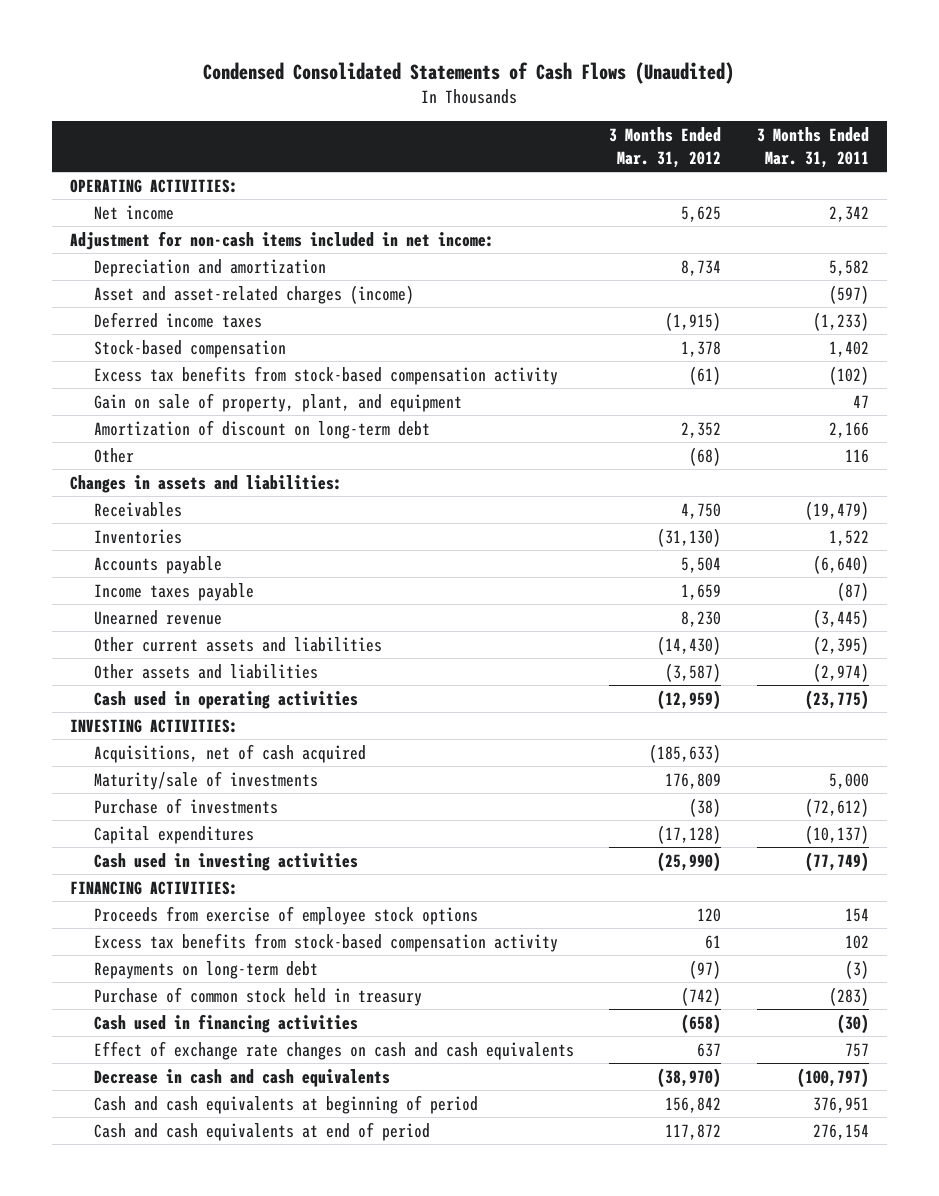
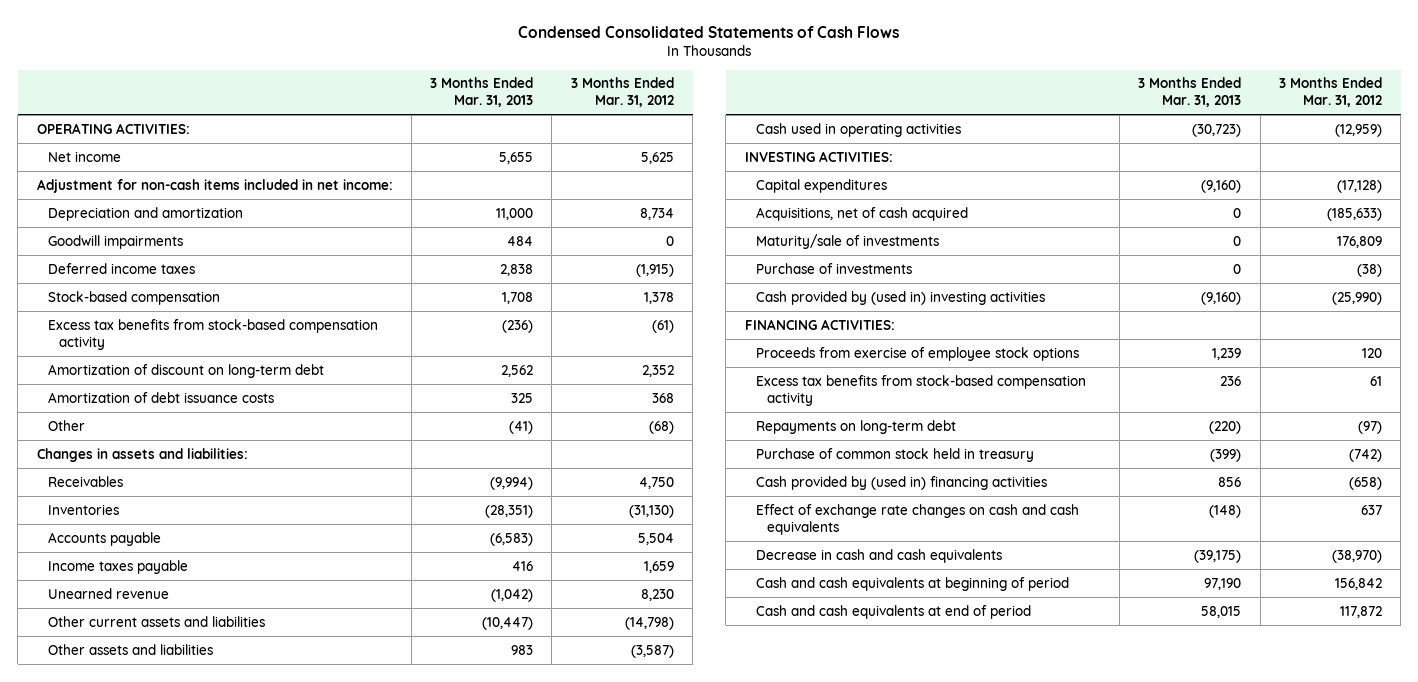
[203,62,735,85] Condensed Consolidated Statements of Cash Flows (Unaudited) -> [518,26,900,39] Condensed Consolidated Statements of Cash Flows
[756,126,869,168] 3 Months Ended Mar. 31, 2011 -> none
none -> [430,77,534,108] 3 Months Ended Mar. 31, 2013
[93,284,414,304] Asset and asset-related charges (income) -> none
none -> [47,234,183,249] Goodwill impairments
[93,392,462,412] Gain on sale of property, plant, and equipment -> none
none -> [47,391,274,403] Amortization of debt issuance costs
[657,635,722,655] (14,430) -> [624,616,674,630] (14,798)
[93,825,254,844] Capital expenditures -> [756,178,888,193] Capital expenditures
[93,852,358,871] Cash used in investing activities -> [756,290,1046,305] Cash provided by (used in) investing activities
[93,1013,358,1033] Cash used in financing activities -> [756,475,1048,490] Cash provided by (used in) financing activities

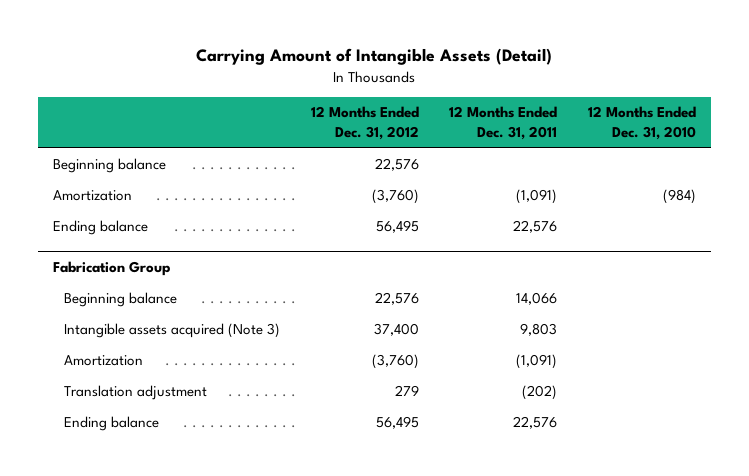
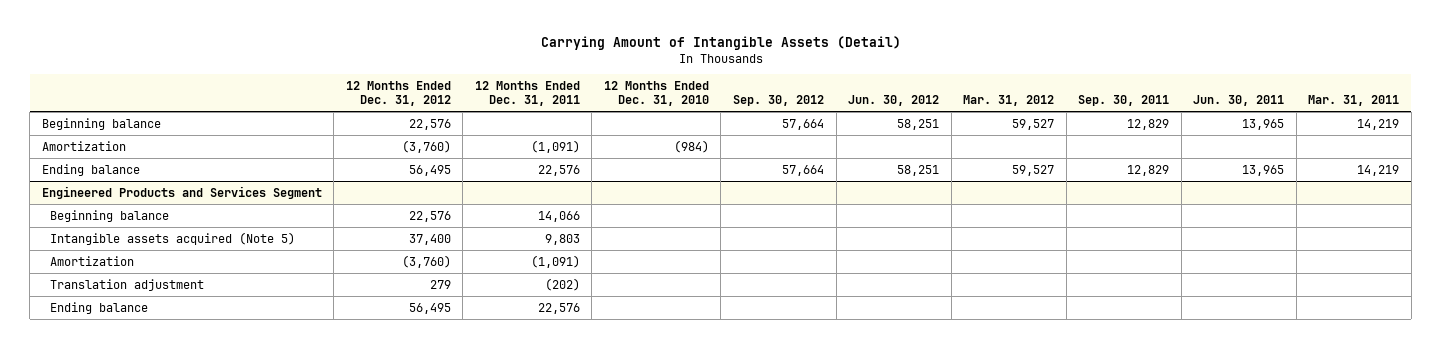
none -> [733,95,825,107] Sep. 30, 2012
none -> [848,95,940,107] Jun. 30, 2012
none -> [963,95,1055,107] Mar. 31, 2012
none -> [1078,95,1170,107] Sep. 30, 2011
none -> [1193,95,1285,107] Jun. 30, 2011
none -> [1308,95,1400,107] Mar. 31, 2011
[52,261,170,277] Fabrication Group -> none
none -> [41,185,322,199] Engineered Products and Services Segment
[64,323,281,339] Intangible assets acquired (Note 3) -> [50,231,296,245] Intangible assets acquired (Note 5)

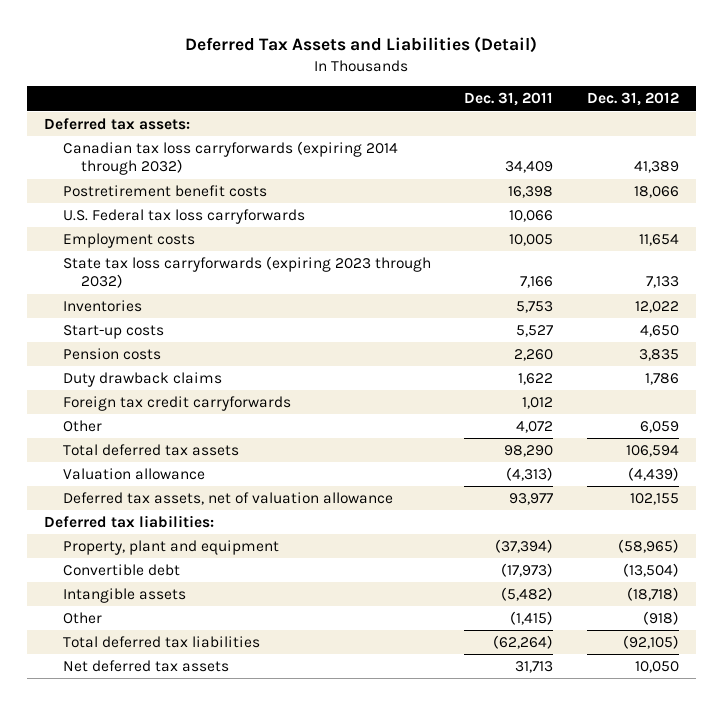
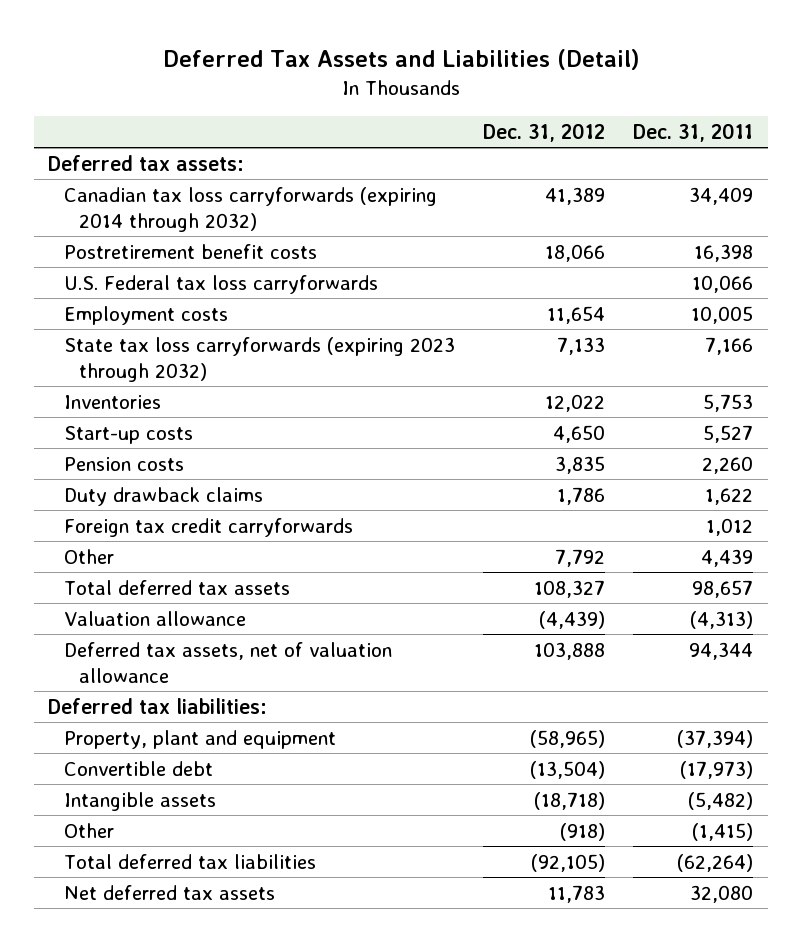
[516,420,554,433] 4,072 -> [701,548,754,567] 4,439
[640,420,680,433] 6,059 -> [555,548,606,567] 7,792
[504,444,554,457] 98,290 -> [692,579,754,598] 98,657
[626,444,680,457] 106,594 -> [534,579,606,598] 108,327
[509,492,554,505] 93,977 -> [689,641,754,660] 94,344
[630,492,680,505] 102,155 -> [534,641,606,660] 103,888
[515,660,554,673] 31,713 -> [690,884,754,903] 32,080
[635,660,680,673] 10,050 -> [548,884,606,903] 11,783

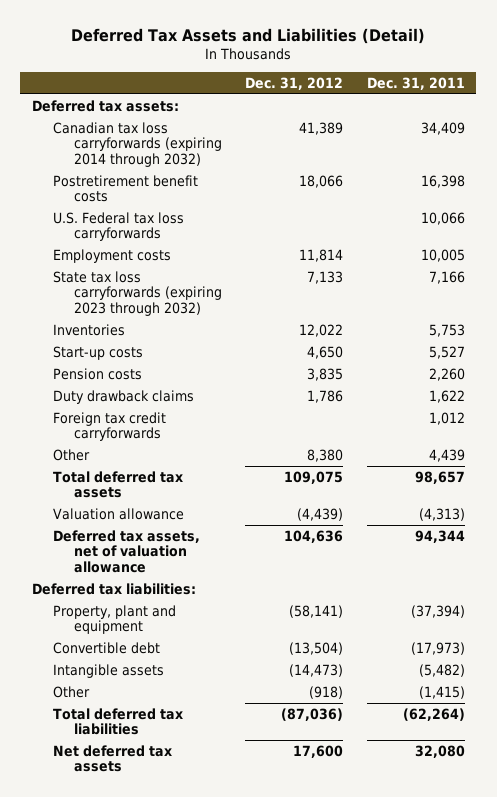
[547,305,606,324] 11,654 -> [299,248,344,262] 11,814
[555,548,606,567] 7,792 -> [307,448,344,462] 8,380
[534,579,606,598] 108,327 -> [284,470,344,484] 109,075
[534,641,606,660] 103,888 -> [284,529,344,543] 104,636
[530,729,606,748] (58,965) -> [289,604,344,618] (58,141)
[534,791,606,810] (18,718) -> [289,663,344,677] (14,473)
[531,853,606,872] (92,105) -> [281,707,344,721] (87,036)
[548,884,606,903] 11,783 -> [293,744,344,758] 17,600

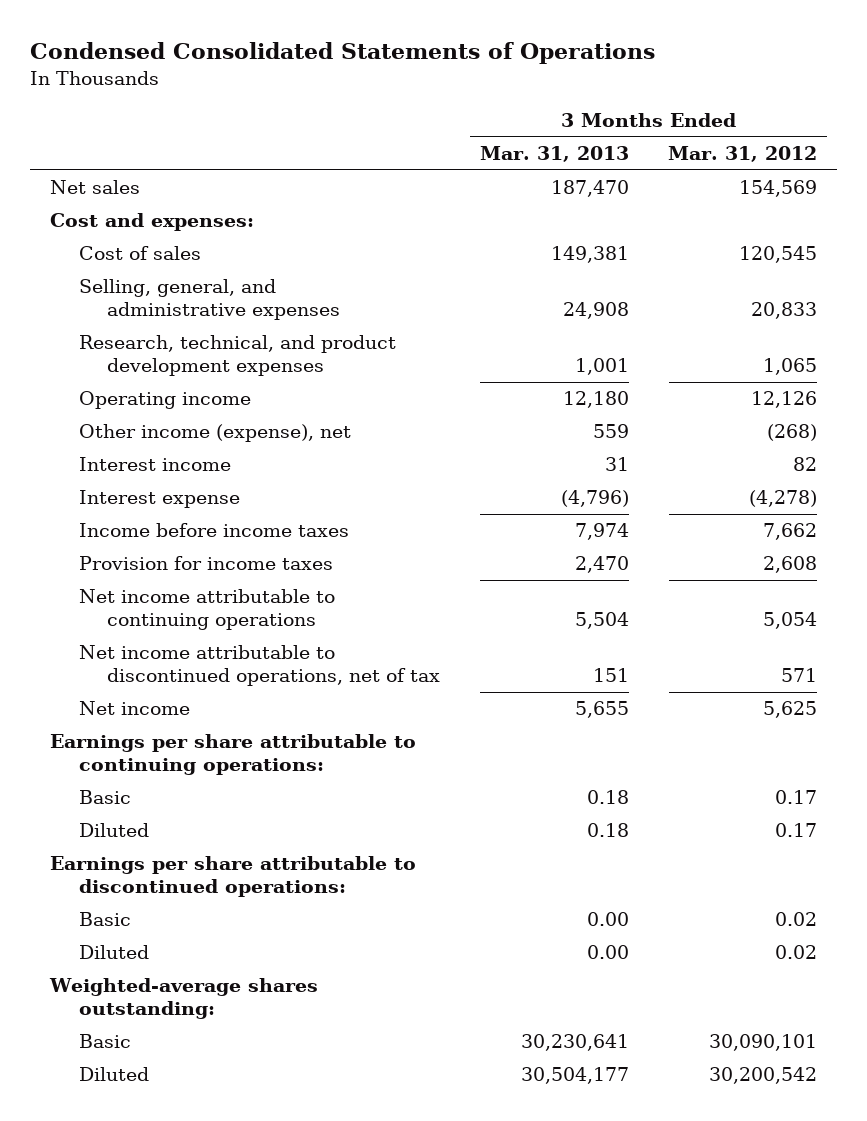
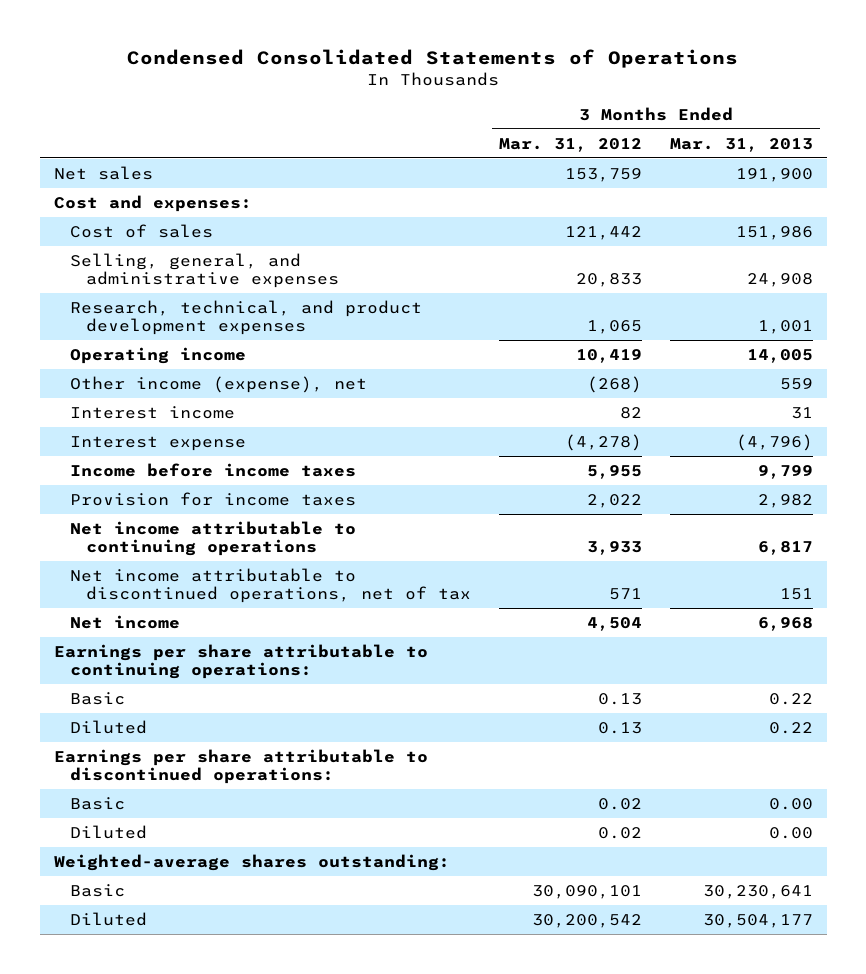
[550,180,629,198] 187,470 -> [735,167,813,182] 191,900
[739,180,818,198] 154,569 -> [565,167,643,182] 153,759
[550,246,629,264] 149,381 -> [735,225,813,240] 151,986
[739,246,818,264] 120,545 -> [565,225,643,240] 121,442
[562,391,629,409] 12,180 -> [746,348,813,363] 14,005
[751,391,818,409] 12,126 -> [576,348,643,363] 10,419
[574,523,629,541] 7,974 -> [757,464,813,479] 9,799
[763,523,818,541] 7,662 -> [587,464,643,479] 5,955
[574,556,629,574] 2,470 -> [757,493,813,508] 2,982
[763,556,818,574] 2,608 -> [587,493,643,508] 2,022
[574,612,629,630] 5,504 -> [757,541,813,556] 6,817
[763,612,818,630] 5,054 -> [587,541,643,556] 3,933
[574,701,629,719] 5,655 -> [757,616,813,631] 6,968
[763,701,818,719] 5,625 -> [587,616,643,631] 4,504
[586,790,629,805] 0.18 -> [768,692,813,705] 0.22
[775,790,818,805] 0.17 -> [598,692,643,705] 0.13
[586,823,629,838] 0.18 -> [768,721,813,734] 0.22
[775,823,818,838] 0.17 -> [598,721,643,734] 0.13

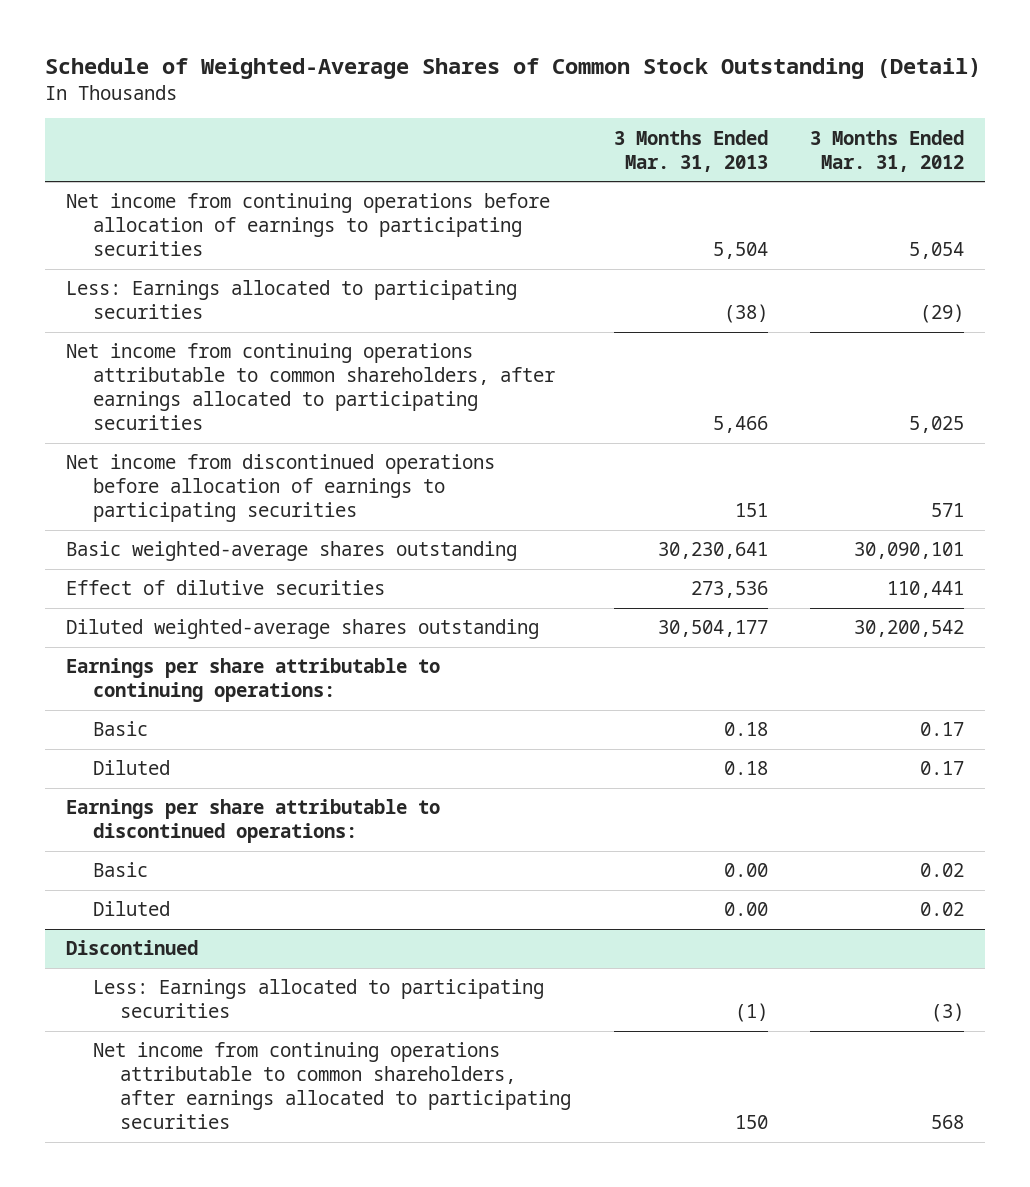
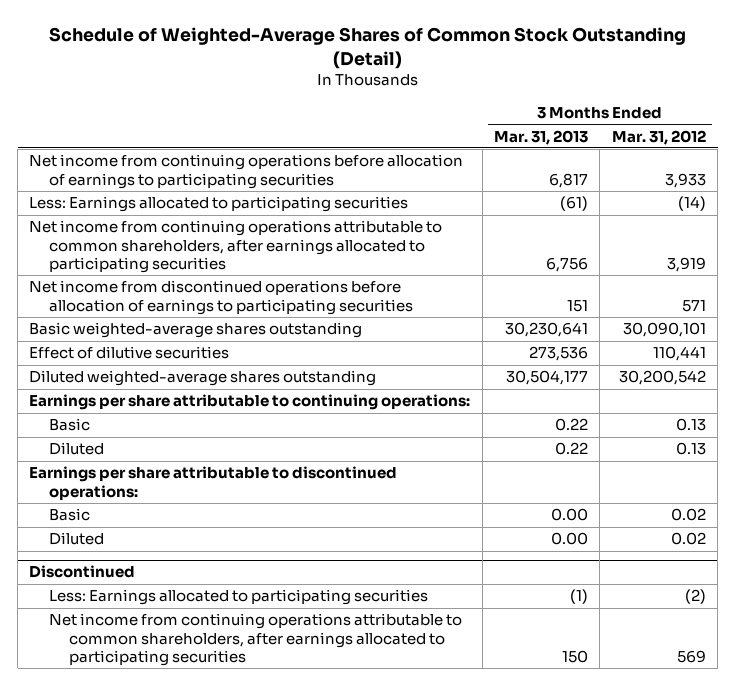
[712,242,768,260] 5,504 -> [549,172,589,188] 6,817
[908,242,964,260] 5,054 -> [664,172,706,188] 3,933
[723,304,768,324] (38) -> [560,196,589,212] (61)
[919,304,964,324] (29) -> [677,196,706,212] (14)
[712,416,768,434] 5,466 -> [546,256,589,272] 6,756
[908,416,964,434] 5,025 -> [666,256,706,272] 3,919
[723,722,768,737] 0.18 -> [555,418,589,432] 0.22
[919,722,964,737] 0.17 -> [675,418,706,432] 0.13
[723,761,768,776] 0.18 -> [555,442,589,456] 0.22
[919,761,964,776] 0.17 -> [675,442,706,456] 0.13
[930,1003,964,1023] (3) -> [684,589,706,605] (2)
[930,1115,964,1130] 568 -> [676,649,706,663] 569

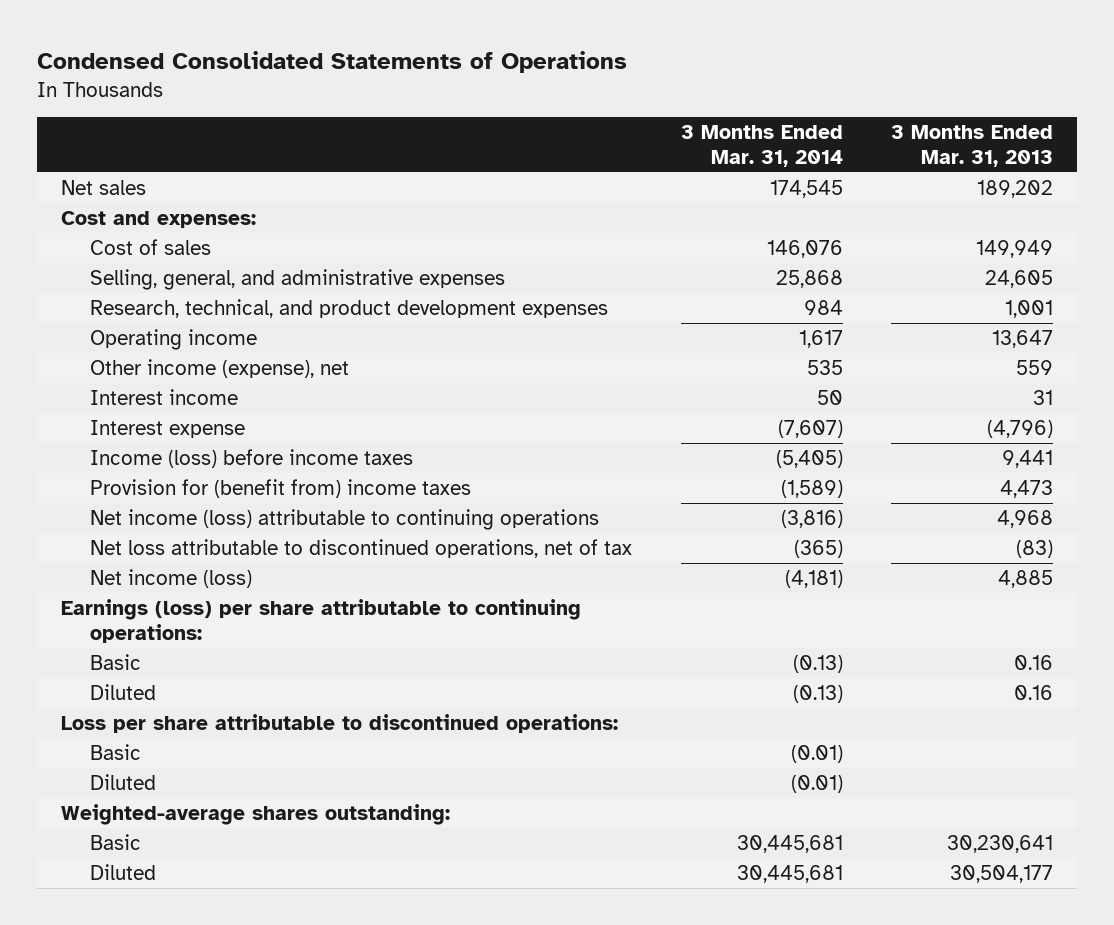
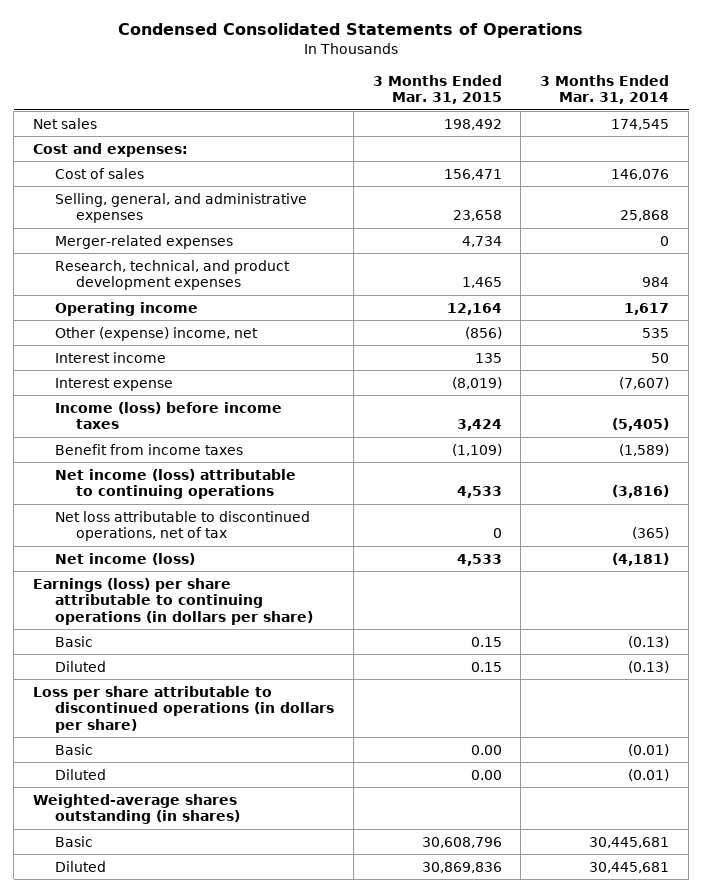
[890,125,1053,167] 3 Months Ended Mar. 31, 2013 -> none
none -> [372,74,502,105] 3 Months Ended Mar. 31, 2015
none -> [54,234,233,249] Merger-related expenses
[90,358,350,378] Other income (expense), net -> [54,326,258,341] Other (expense) income, net
[90,478,472,498] Provision for (benefit from) income taxes -> [54,443,243,455] Benefit from income taxes
[61,598,582,643] Earnings (loss) per share attributable to continuing operations: -> [33,577,313,625] Earnings (loss) per share attributable to continuing operations (in dollars per share)
[61,713,619,733] Loss per share attributable to discontinued operations: -> [33,685,334,733] Loss per share attributable to discontinued operations (in dollars per share)
[61,803,451,825] Weighted-average shares outstanding: -> [33,793,240,825] Weighted-average shares outstanding (in shares)

